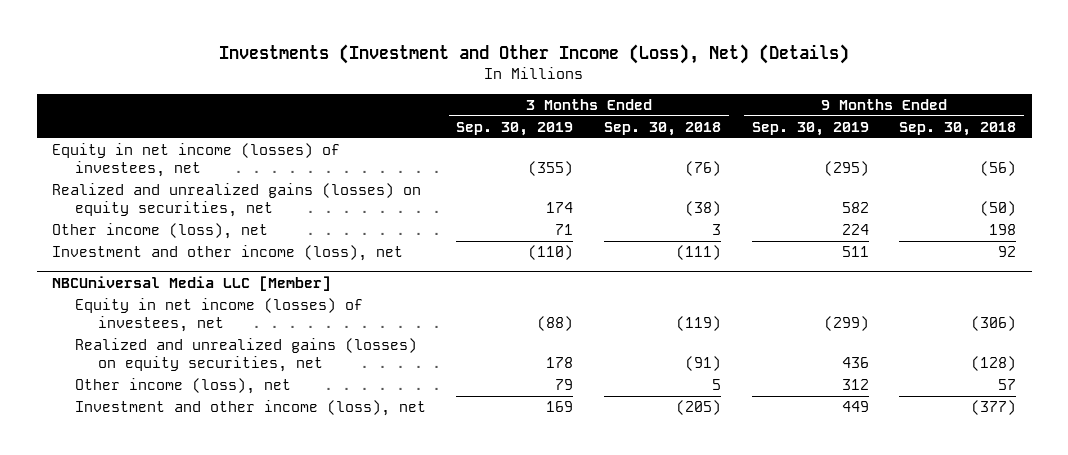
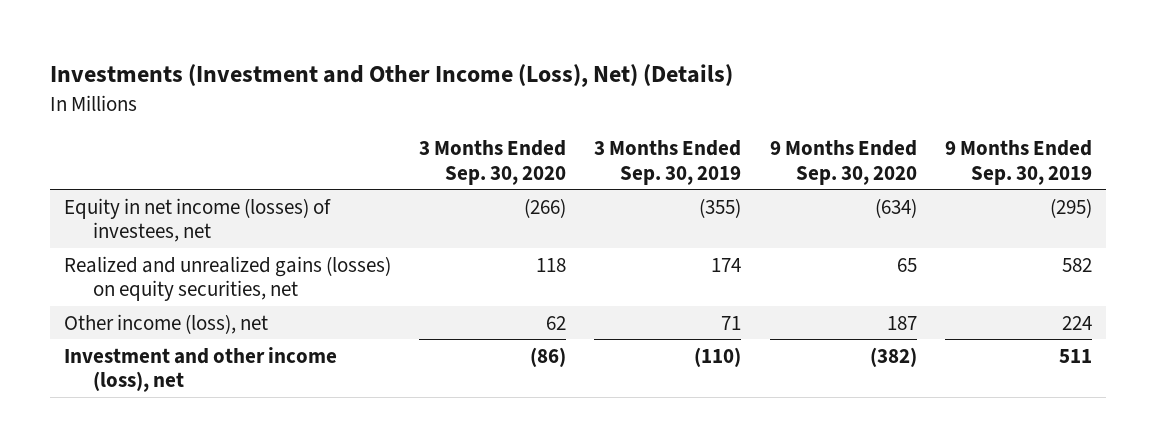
[604,121,722,136] Sep. 30, 2018 -> none
[899,121,1017,136] Sep. 30, 2018 -> none
none -> [419,140,567,185] 3 Months Ended Sep. 30, 2020
none -> [769,140,917,185] 9 Months Ended Sep. 30, 2020
[52,275,332,291] NBCUniversal Media LLC [Member] -> none
[74,298,363,332] Equity in net income (losses) of investees, net -> none
[74,338,417,372] Realized and unrealized gains (losses) on equity securities, net -> none
[74,378,291,395] Other income (loss), net -> none
[74,400,426,417] Investment and other income (loss), net -> none

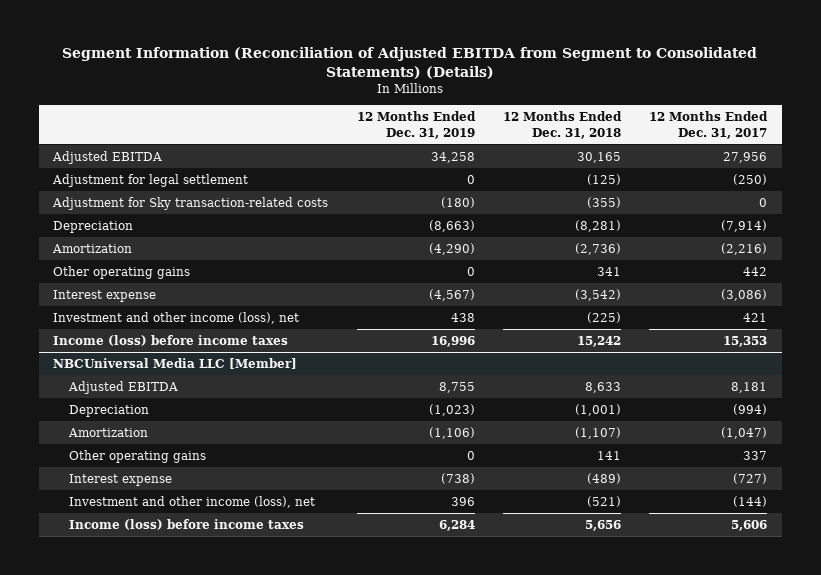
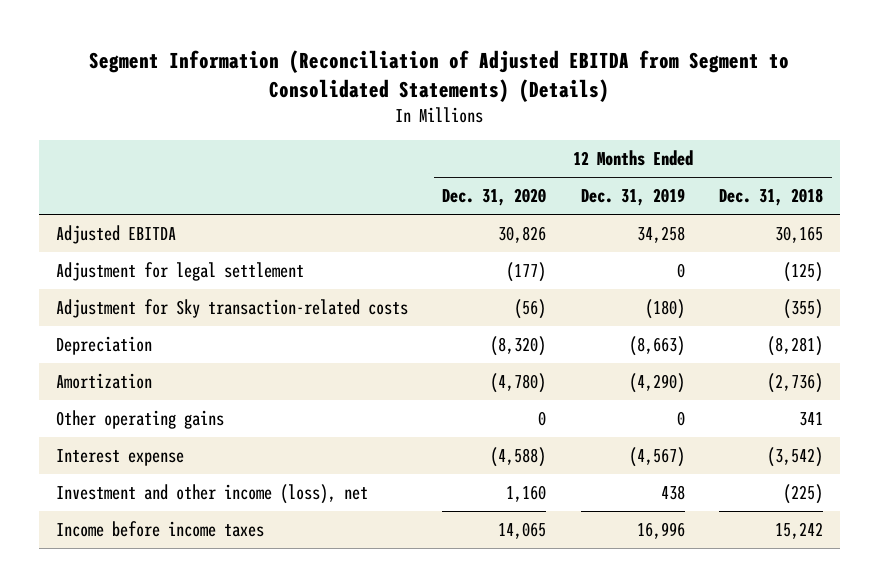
[649,111,769,139] 12 Months Ended Dec. 31, 2017 -> none
none -> [442,188,547,207] Dec. 31, 2020
[53,357,298,369] NBCUniversal Media LLC [Member] -> none
[68,380,179,394] Adjusted EBITDA -> none
[69,404,150,417] Depreciation -> none
[68,427,149,437] Amortization -> none
[69,449,207,463] Other operating gains -> none
[69,473,173,486] Interest expense -> none
[69,495,316,508] Investment and other income (loss), net -> none
[69,518,305,530] Income (loss) before income taxes -> none
[53,334,289,346] Income (loss) before income taxes -> [55,520,264,537] Income before income taxes

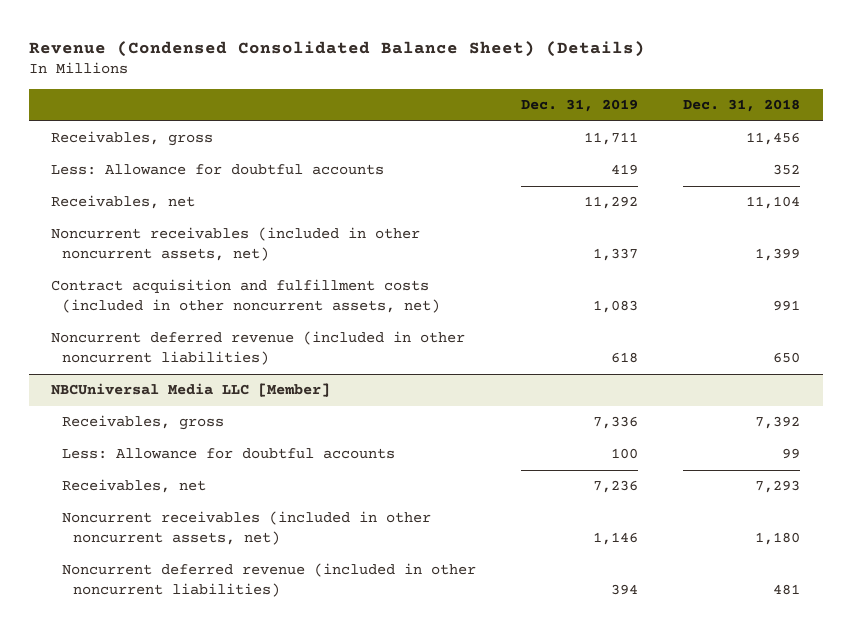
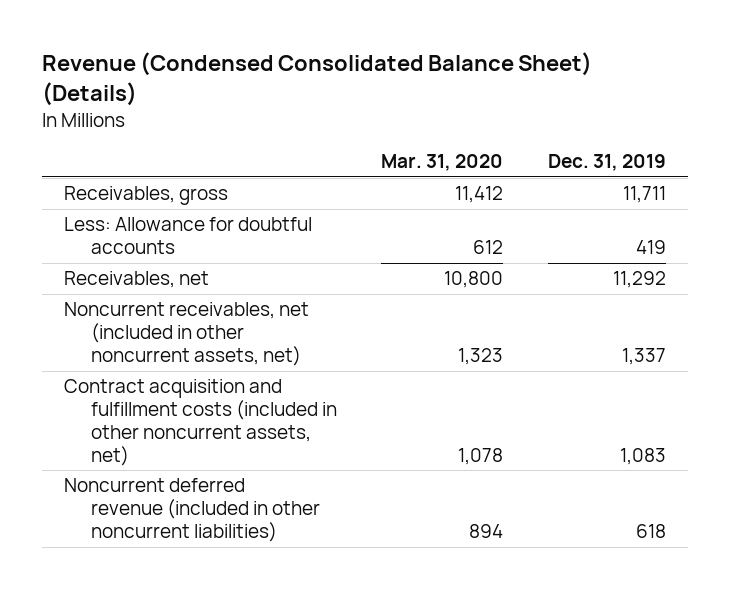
[683,99,801,113] Dec. 31, 2018 -> none
none -> [381,154,504,172] Mar. 31, 2020
[51,227,421,262] Noncurrent receivables (included in other noncurrent assets, net) -> [63,302,309,367] Noncurrent receivables, net (included in other noncurrent assets, net)
[51,383,331,398] NBCUniversal Media LLC [Member] -> none
[62,415,225,431] Receivables, gross -> none
[62,448,396,460] Less: Allowance for doubtful accounts -> none
[62,479,207,494] Receivables, net -> none
[62,511,432,546] Noncurrent receivables (included in other noncurrent assets, net) -> none
[62,563,477,598] Noncurrent deferred revenue (included in other noncurrent liabilities) -> none

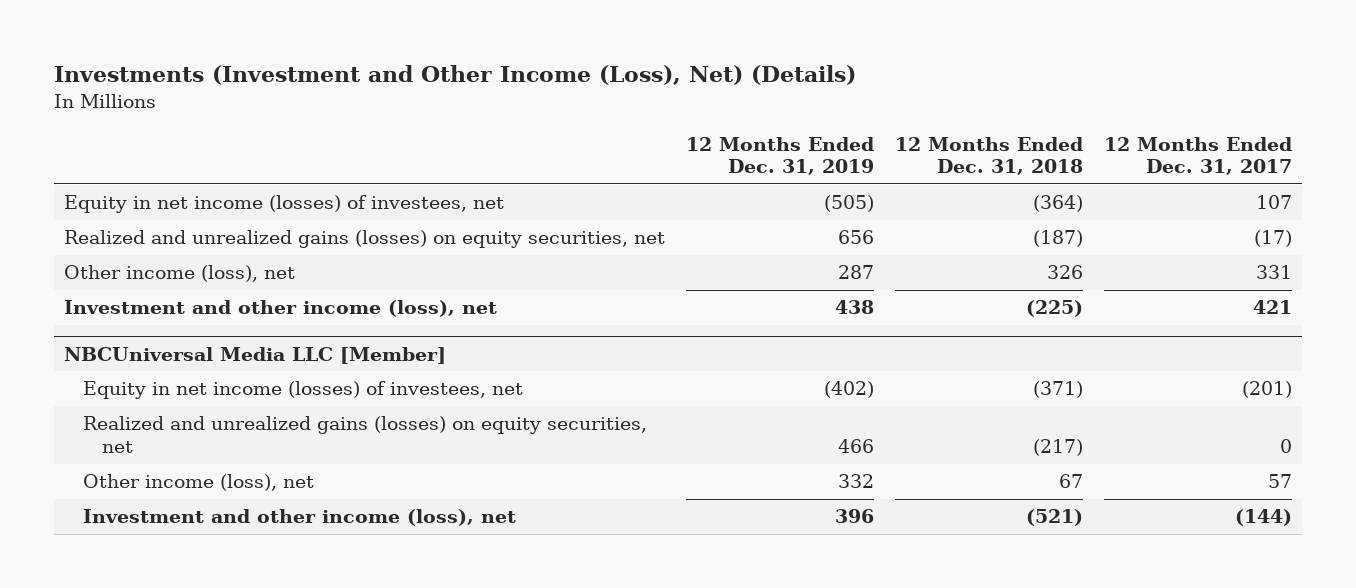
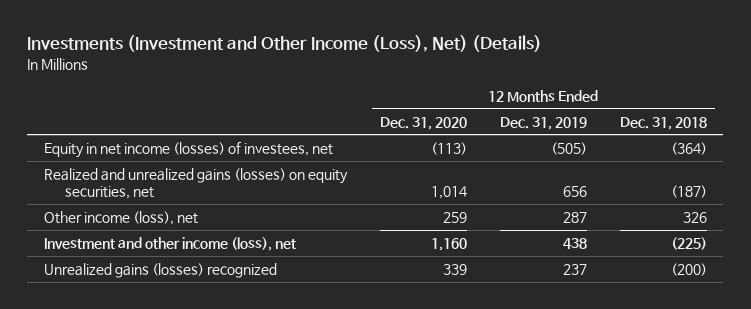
[1103,136,1292,175] 12 Months Ended Dec. 31, 2017 -> none
none -> [379,116,467,130] Dec. 31, 2020
[63,346,446,364] NBCUniversal Media LLC [Member] -> none
[82,381,523,400] Equity in net income (losses) of investees, net -> none
[82,416,647,453] Realized and unrealized gains (losses) on equity securities, net -> none
[82,474,314,492] Other income (loss), net -> none
[82,509,516,527] Investment and other income (loss), net -> none
none -> [43,263,277,279] Unrealized gains (losses) recognized

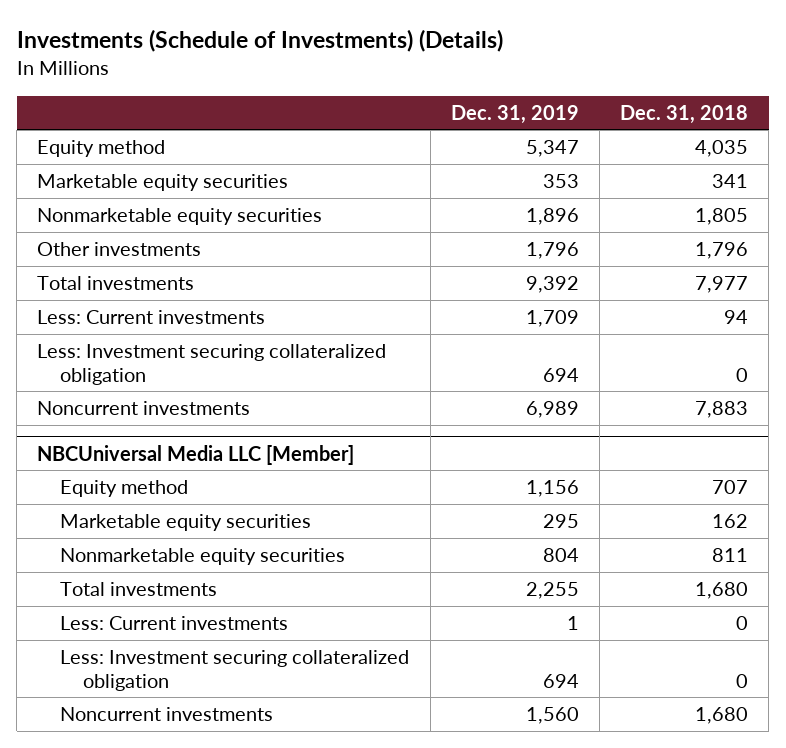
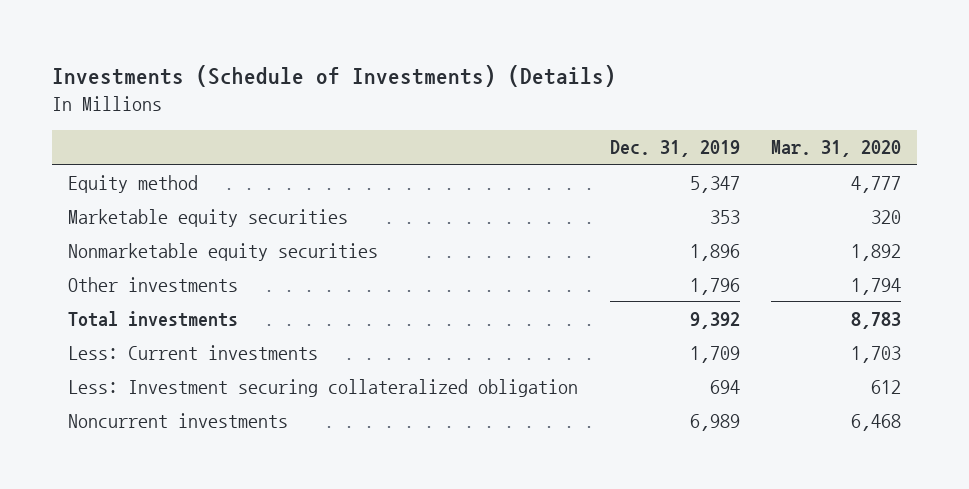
[620,104,749,124] Dec. 31, 2018 -> none
none -> [771,140,902,158] Mar. 31, 2020
[37,444,355,465] NBCUniversal Media LLC [Member] -> none
[60,480,189,498] Equity method -> none
[60,514,312,532] Marketable equity securities -> none
[60,548,346,566] Nonmarketable equity securities -> none
[60,582,218,597] Total investments -> none
[60,616,289,631] Less: Current investments -> none
[60,650,410,691] Less: Investment securing collateralized obligation -> none
[60,707,274,722] Noncurrent investments -> none

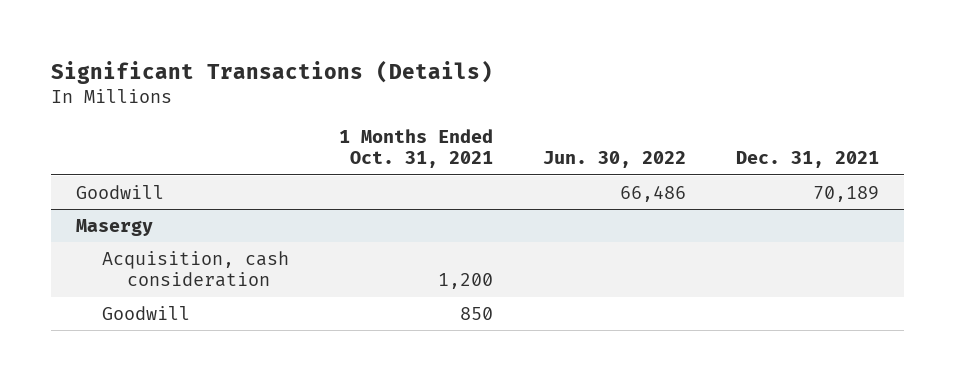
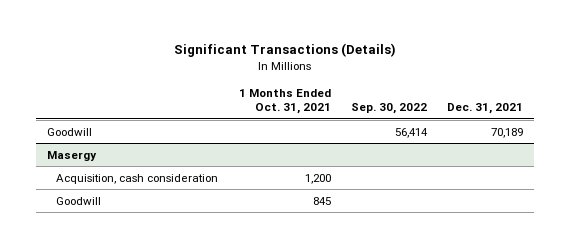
[542,151,686,169] Jun. 30, 2022 -> none
none -> [351,103,428,115] Sep. 30, 2022
[459,306,493,320] 850 -> [312,196,331,205] 845

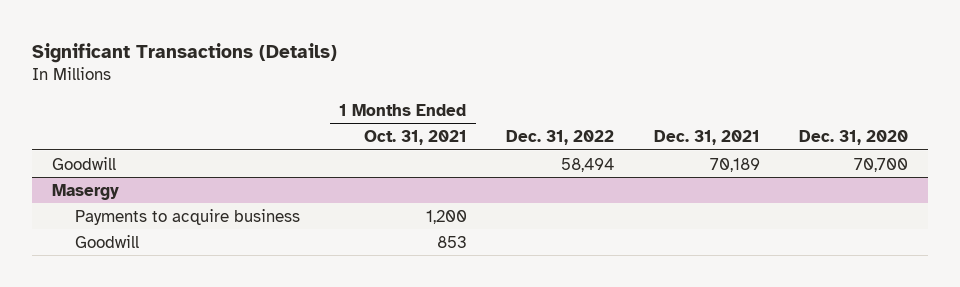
[351,103,428,115] Sep. 30, 2022 -> none
none -> [506,130,615,146] Dec. 31, 2022
none -> [798,130,908,146] Dec. 31, 2020
[56,173,219,184] Acquisition, cash consideration -> [75,208,301,225] Payments to acquire business
[312,196,331,205] 845 -> [436,235,467,248] 853

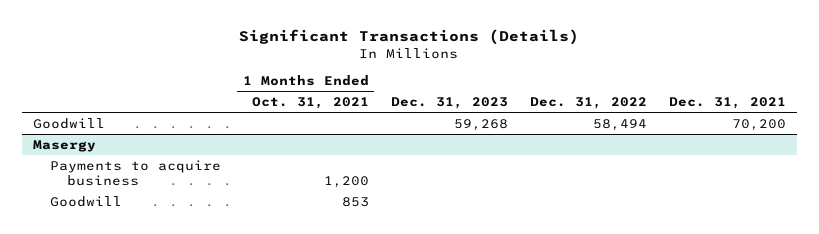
[798,130,908,146] Dec. 31, 2020 -> none
none -> [390,96,508,109] Dec. 31, 2023
[709,157,760,172] 70,189 -> [732,118,787,131] 70,200

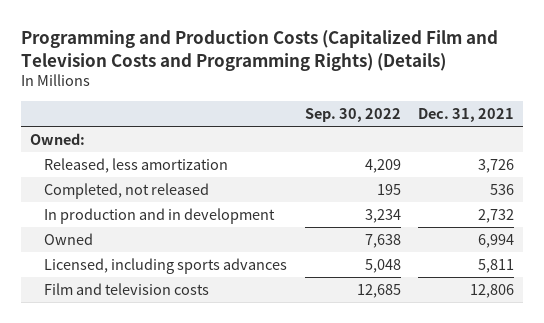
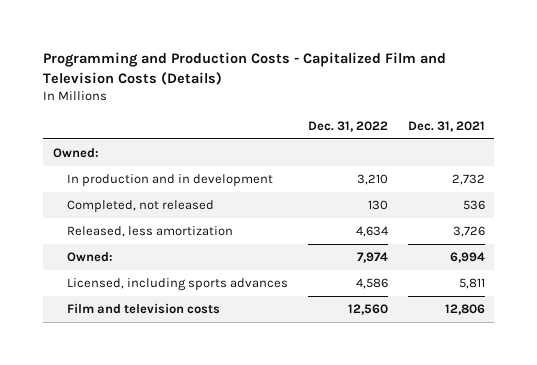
[21,29,499,71] Programming and Production Costs (Capitalized Film and Television Costs and Programming Rights) (Details) -> [43,52,447,85] Programming and Production Costs - Capitalized Film and Television Costs (Details)
[304,107,401,122] Sep. 30, 2022 -> none
none -> [307,120,388,132] Dec. 31, 2022
[44,182,210,199] Completed, not released -> [67,199,215,213] Completed, not released
[44,157,229,173] Released, less amortization -> [67,225,234,237] Released, less amortization
[44,232,94,245] Owned -> [67,251,114,262] Owned:

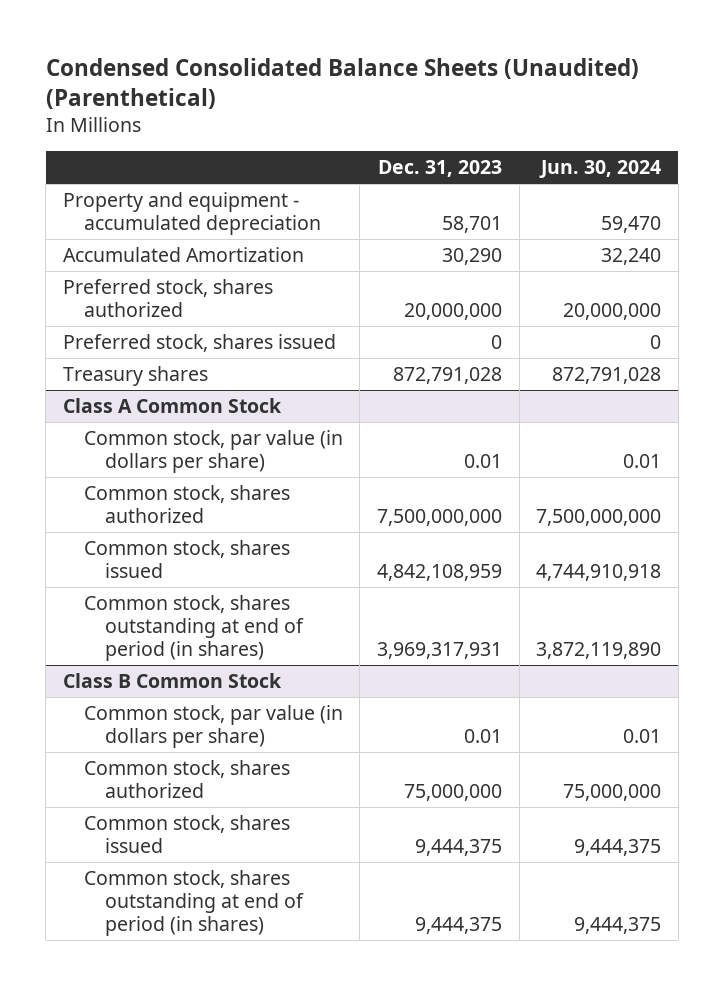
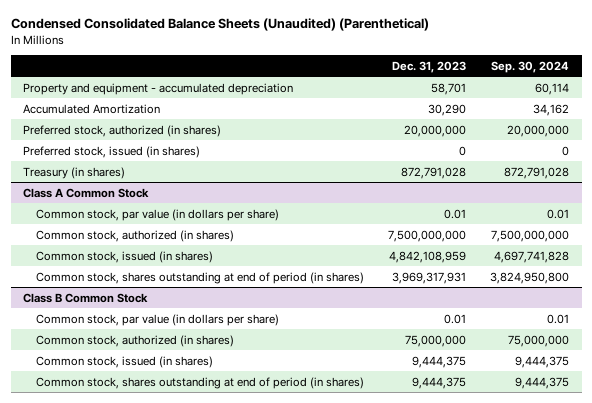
[539,160,662,179] Jun. 30, 2024 -> none
none -> [491,60,570,73] Sep. 30, 2024
[62,278,273,318] Preferred stock, shares authorized -> [22,124,221,137] Preferred stock, authorized (in shares)
[62,333,336,352] Preferred stock, shares issued -> [22,145,200,158] Preferred stock, issued (in shares)
[62,365,208,386] Treasury shares -> [22,166,125,179] Treasury (in shares)
[83,484,290,524] Common stock, shares authorized -> [35,229,234,242] Common stock, authorized (in shares)
[83,539,290,579] Common stock, shares issued -> [35,250,213,263] Common stock, issued (in shares)
[83,759,290,799] Common stock, shares authorized -> [35,334,234,347] Common stock, authorized (in shares)
[83,814,290,854] Common stock, shares issued -> [35,355,213,368] Common stock, issued (in shares)

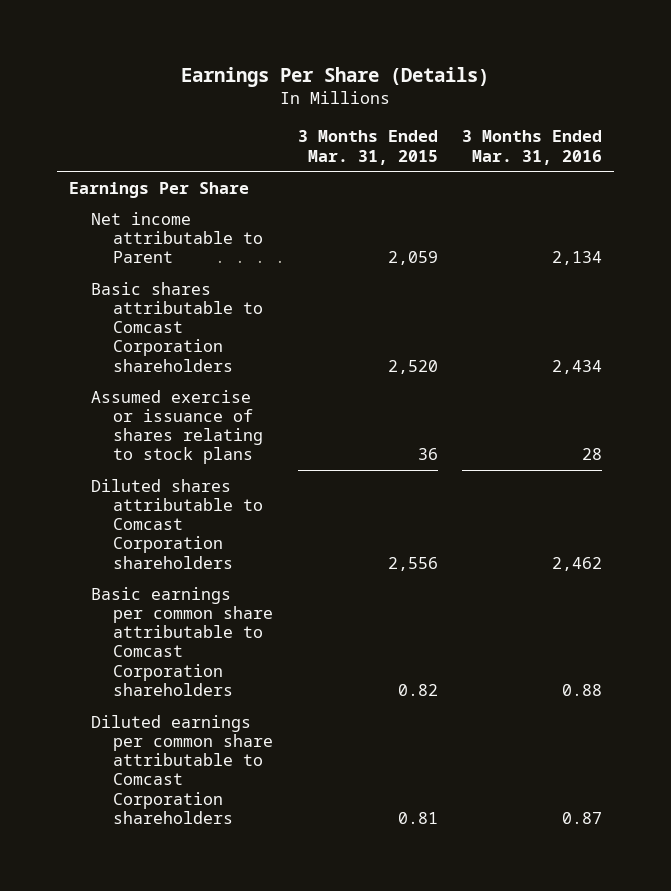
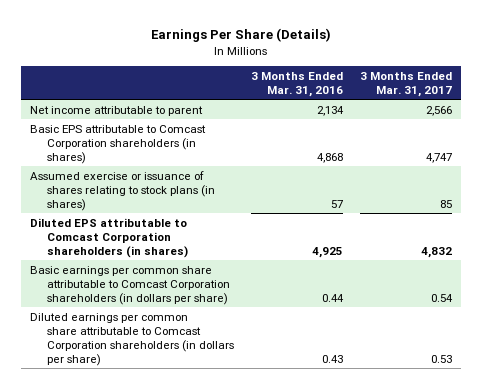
[297,130,438,165] 3 Months Ended Mar. 31, 2015 -> none
none -> [360,71,453,97] 3 Months Ended Mar. 31, 2017
[68,181,249,198] Earnings Per Share -> none
[90,211,264,264] Net income attributable to Parent -> [29,105,203,116] Net income attributable to parent
[90,281,264,372] Basic shares attributable to Comcast Corporation shareholders -> [29,124,206,164] Basic EPS attributable to Comcast Corporation shareholders (in shares)
[552,359,603,374] 2,434 -> [316,152,343,163] 4,868
[90,389,264,465] Assumed exercise or issuance of shares relating to stock plans -> [29,170,215,211] Assumed exercise or issuance of shares relating to stock plans (in shares)
[582,448,603,461] 28 -> [330,199,343,208] 57
[90,478,264,569] Diluted shares attributable to Comcast Corporation shareholders -> [29,217,188,258] Diluted EPS attributable to Comcast Corporation shareholders (in shares)
[552,556,603,571] 2,462 -> [311,246,343,258] 4,925
[90,586,274,696] Basic earnings per common share attributable to Comcast Corporation shareholders -> [29,265,230,305] Basic earnings per common share attributable to Comcast Corporation shareholders (in dollars per share)
[562,683,603,696] 0.88 -> [321,293,344,302] 0.44
[90,714,274,824] Diluted earnings per common share attributable to Comcast Corporation shareholders -> [29,312,234,366] Diluted earnings per common share attributable to Comcast Corporation shareholders (in dollars per share)
[562,811,603,824] 0.87 -> [321,354,343,363] 0.43

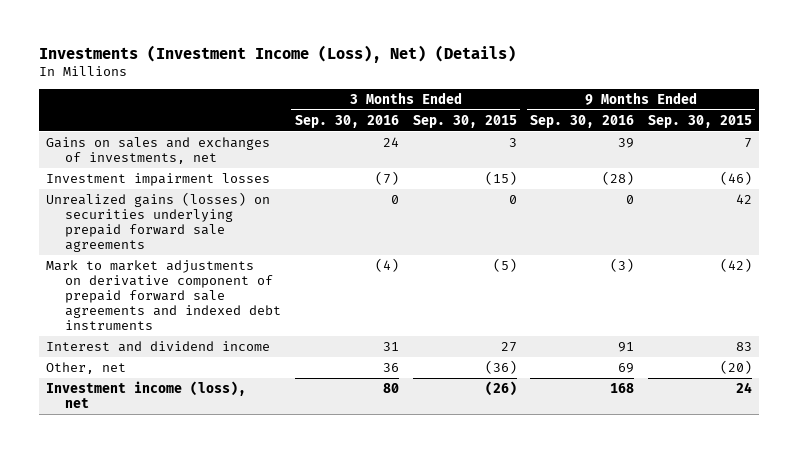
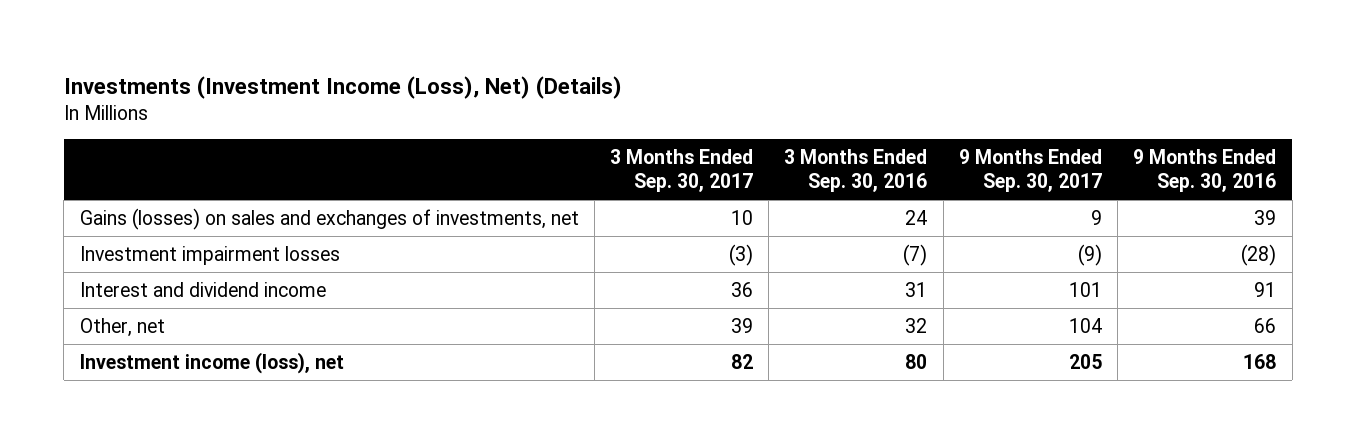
[412,114,517,128] Sep. 30, 2015 -> none
[647,114,752,128] Sep. 30, 2015 -> none
none -> [610,148,754,193] 3 Months Ended Sep. 30, 2017
none -> [958,148,1102,193] 9 Months Ended Sep. 30, 2017
[45,136,270,164] Gains on sales and exchanges of investments, net -> [79,207,579,230] Gains (losses) on sales and exchanges of investments, net
[45,191,270,253] Unrealized gains (losses) on securities underlying prepaid forward sale agreements -> none
[45,259,282,331] Mark to market adjustments on derivative component of prepaid forward sale agreements and indexed debt instruments -> none
[382,362,399,372] 36 -> [905,317,928,333] 32
[618,362,635,373] 69 -> [1254,317,1277,333] 66

